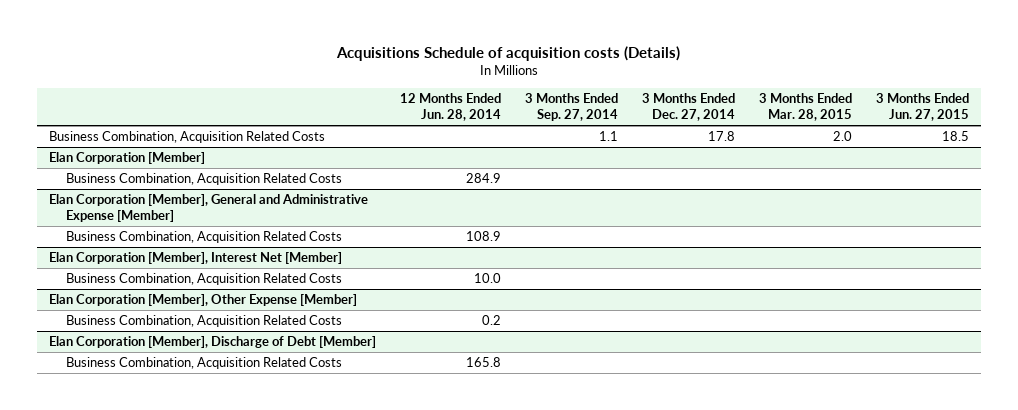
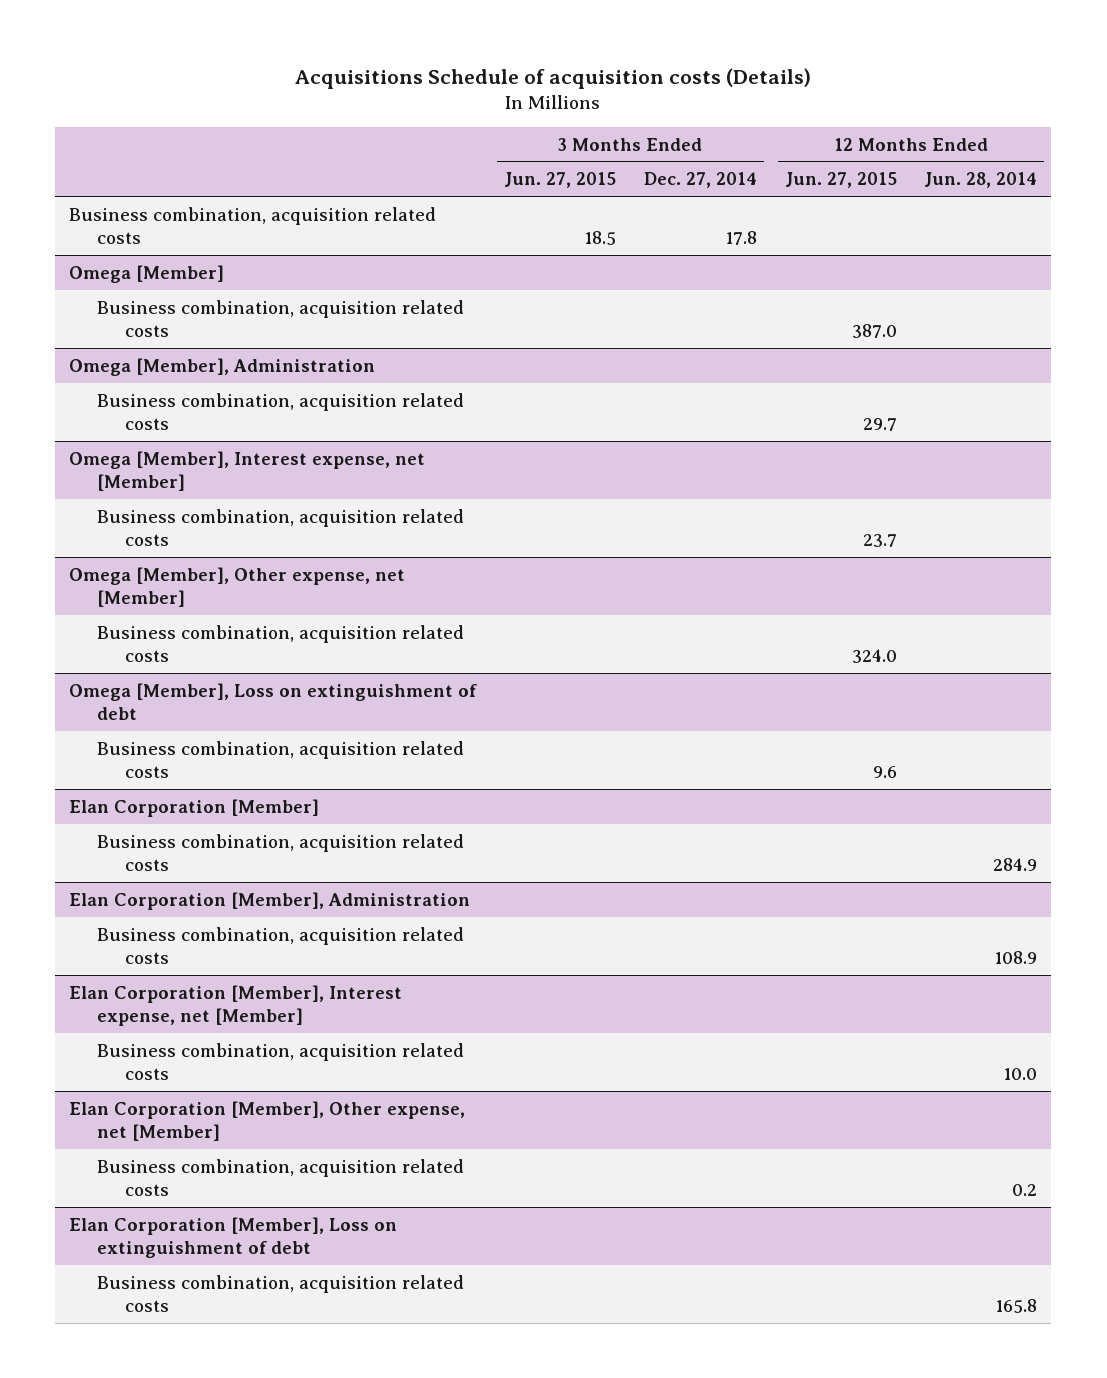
[525,93,619,122] 3 Months Ended Sep. 27, 2014 -> none
[758,93,852,122] 3 Months Ended Mar. 28, 2015 -> none
none -> [784,172,897,189] Jun. 27, 2015
[49,131,326,144] Business Combination, Acquisition Related Costs -> [69,206,437,244] Business combination, acquisition related costs
none -> [69,264,225,283] Omega [Member]
none -> [97,299,465,337] Business combination, acquisition related costs
none -> [69,357,376,376] Omega [Member], Administration
none -> [97,392,465,430] Business combination, acquisition related costs
none -> [69,450,426,491] Omega [Member], Interest expense, net [Member]
none -> [97,508,465,546] Business combination, acquisition related costs
none -> [69,566,406,607] Omega [Member], Other expense, net [Member]
none -> [97,624,465,662] Business combination, acquisition related costs
none -> [69,682,478,720] Omega [Member], Loss on extinguishment of debt
none -> [97,740,465,778] Business combination, acquisition related costs
[49,194,369,222] Elan Corporation [Member], General and Administrative Expense [Member] -> none
[65,231,342,244] Business Combination, Acquisition Related Costs -> none
[65,173,342,186] Business Combination, Acquisition Related Costs -> [97,833,465,871] Business combination, acquisition related costs
none -> [69,891,471,910] Elan Corporation [Member], Administration
none -> [97,926,465,964] Business combination, acquisition related costs
[49,252,343,265] Elan Corporation [Member], Interest Net [Member] -> [69,984,403,1026] Elan Corporation [Member], Interest expense, net [Member]
[65,273,342,286] Business Combination, Acquisition Related Costs -> [97,1042,465,1080] Business combination, acquisition related costs
[49,294,358,307] Elan Corporation [Member], Other Expense [Member] -> [69,1100,466,1141] Elan Corporation [Member], Other expense, net [Member]
[65,315,342,328] Business Combination, Acquisition Related Costs -> [97,1158,465,1196] Business combination, acquisition related costs
[49,336,377,349] Elan Corporation [Member], Discharge of Debt [Member] -> [69,1216,398,1258] Elan Corporation [Member], Loss on extinguishment of debt
[65,357,342,370] Business Combination, Acquisition Related Costs -> [97,1274,465,1312] Business combination, acquisition related costs

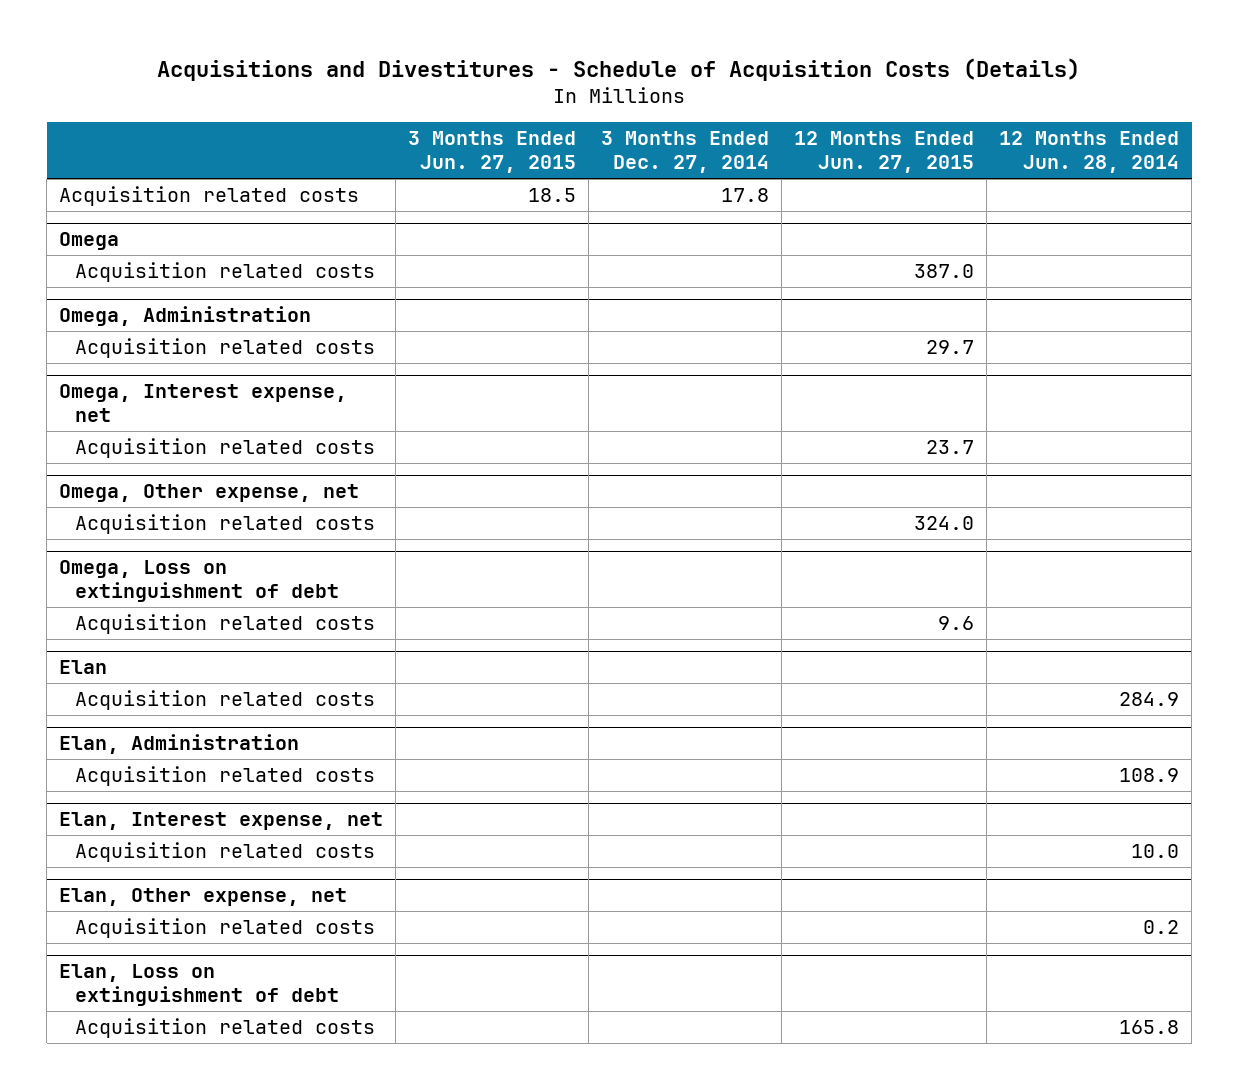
[295,67,812,89] Acquisitions Schedule of acquisition costs (Details) -> [157,57,1081,81] Acquisitions and Divestitures - Schedule of Acquisition Costs (Details)
[69,206,437,244] Business combination, acquisition related costs -> [59,185,360,206] Acquisition related costs
[69,264,225,283] Omega [Member] -> [59,232,120,251] Omega
[97,299,465,337] Business combination, acquisition related costs -> [74,261,375,282] Acquisition related costs
[69,357,376,376] Omega [Member], Administration -> [59,306,312,327] Omega, Administration
[97,392,465,430] Business combination, acquisition related costs -> [74,337,375,358] Acquisition related costs
[69,450,426,491] Omega [Member], Interest expense, net [Member] -> [59,384,348,423] Omega, Interest expense, net
[97,508,465,546] Business combination, acquisition related costs -> [74,437,375,458] Acquisition related costs
[69,566,406,607] Omega [Member], Other expense, net [Member] -> [59,484,360,503] Omega, Other expense, net
[97,624,465,662] Business combination, acquisition related costs -> [74,513,375,534] Acquisition related costs
[69,682,478,720] Omega [Member], Loss on extinguishment of debt -> [59,560,339,603] Omega, Loss on extinguishment of debt
[97,740,465,778] Business combination, acquisition related costs -> [74,613,375,634] Acquisition related costs
[69,798,320,817] Elan Corporation [Member] -> [59,660,108,675] Elan
[97,833,465,871] Business combination, acquisition related costs -> [74,689,375,710] Acquisition related costs
[69,891,471,910] Elan Corporation [Member], Administration -> [59,734,300,755] Elan, Administration
[97,926,465,964] Business combination, acquisition related costs -> [74,765,375,786] Acquisition related costs
[69,984,403,1026] Elan Corporation [Member], Interest expense, net [Member] -> [59,812,384,831] Elan, Interest expense, net
[97,1042,465,1080] Business combination, acquisition related costs -> [74,841,375,862] Acquisition related costs
[69,1100,466,1141] Elan Corporation [Member], Other expense, net [Member] -> [59,888,348,907] Elan, Other expense, net
[97,1158,465,1196] Business combination, acquisition related costs -> [74,917,375,938] Acquisition related costs
[69,1216,398,1258] Elan Corporation [Member], Loss on extinguishment of debt -> [59,964,339,1007] Elan, Loss on extinguishment of debt
[97,1274,465,1312] Business combination, acquisition related costs -> [74,1017,375,1038] Acquisition related costs

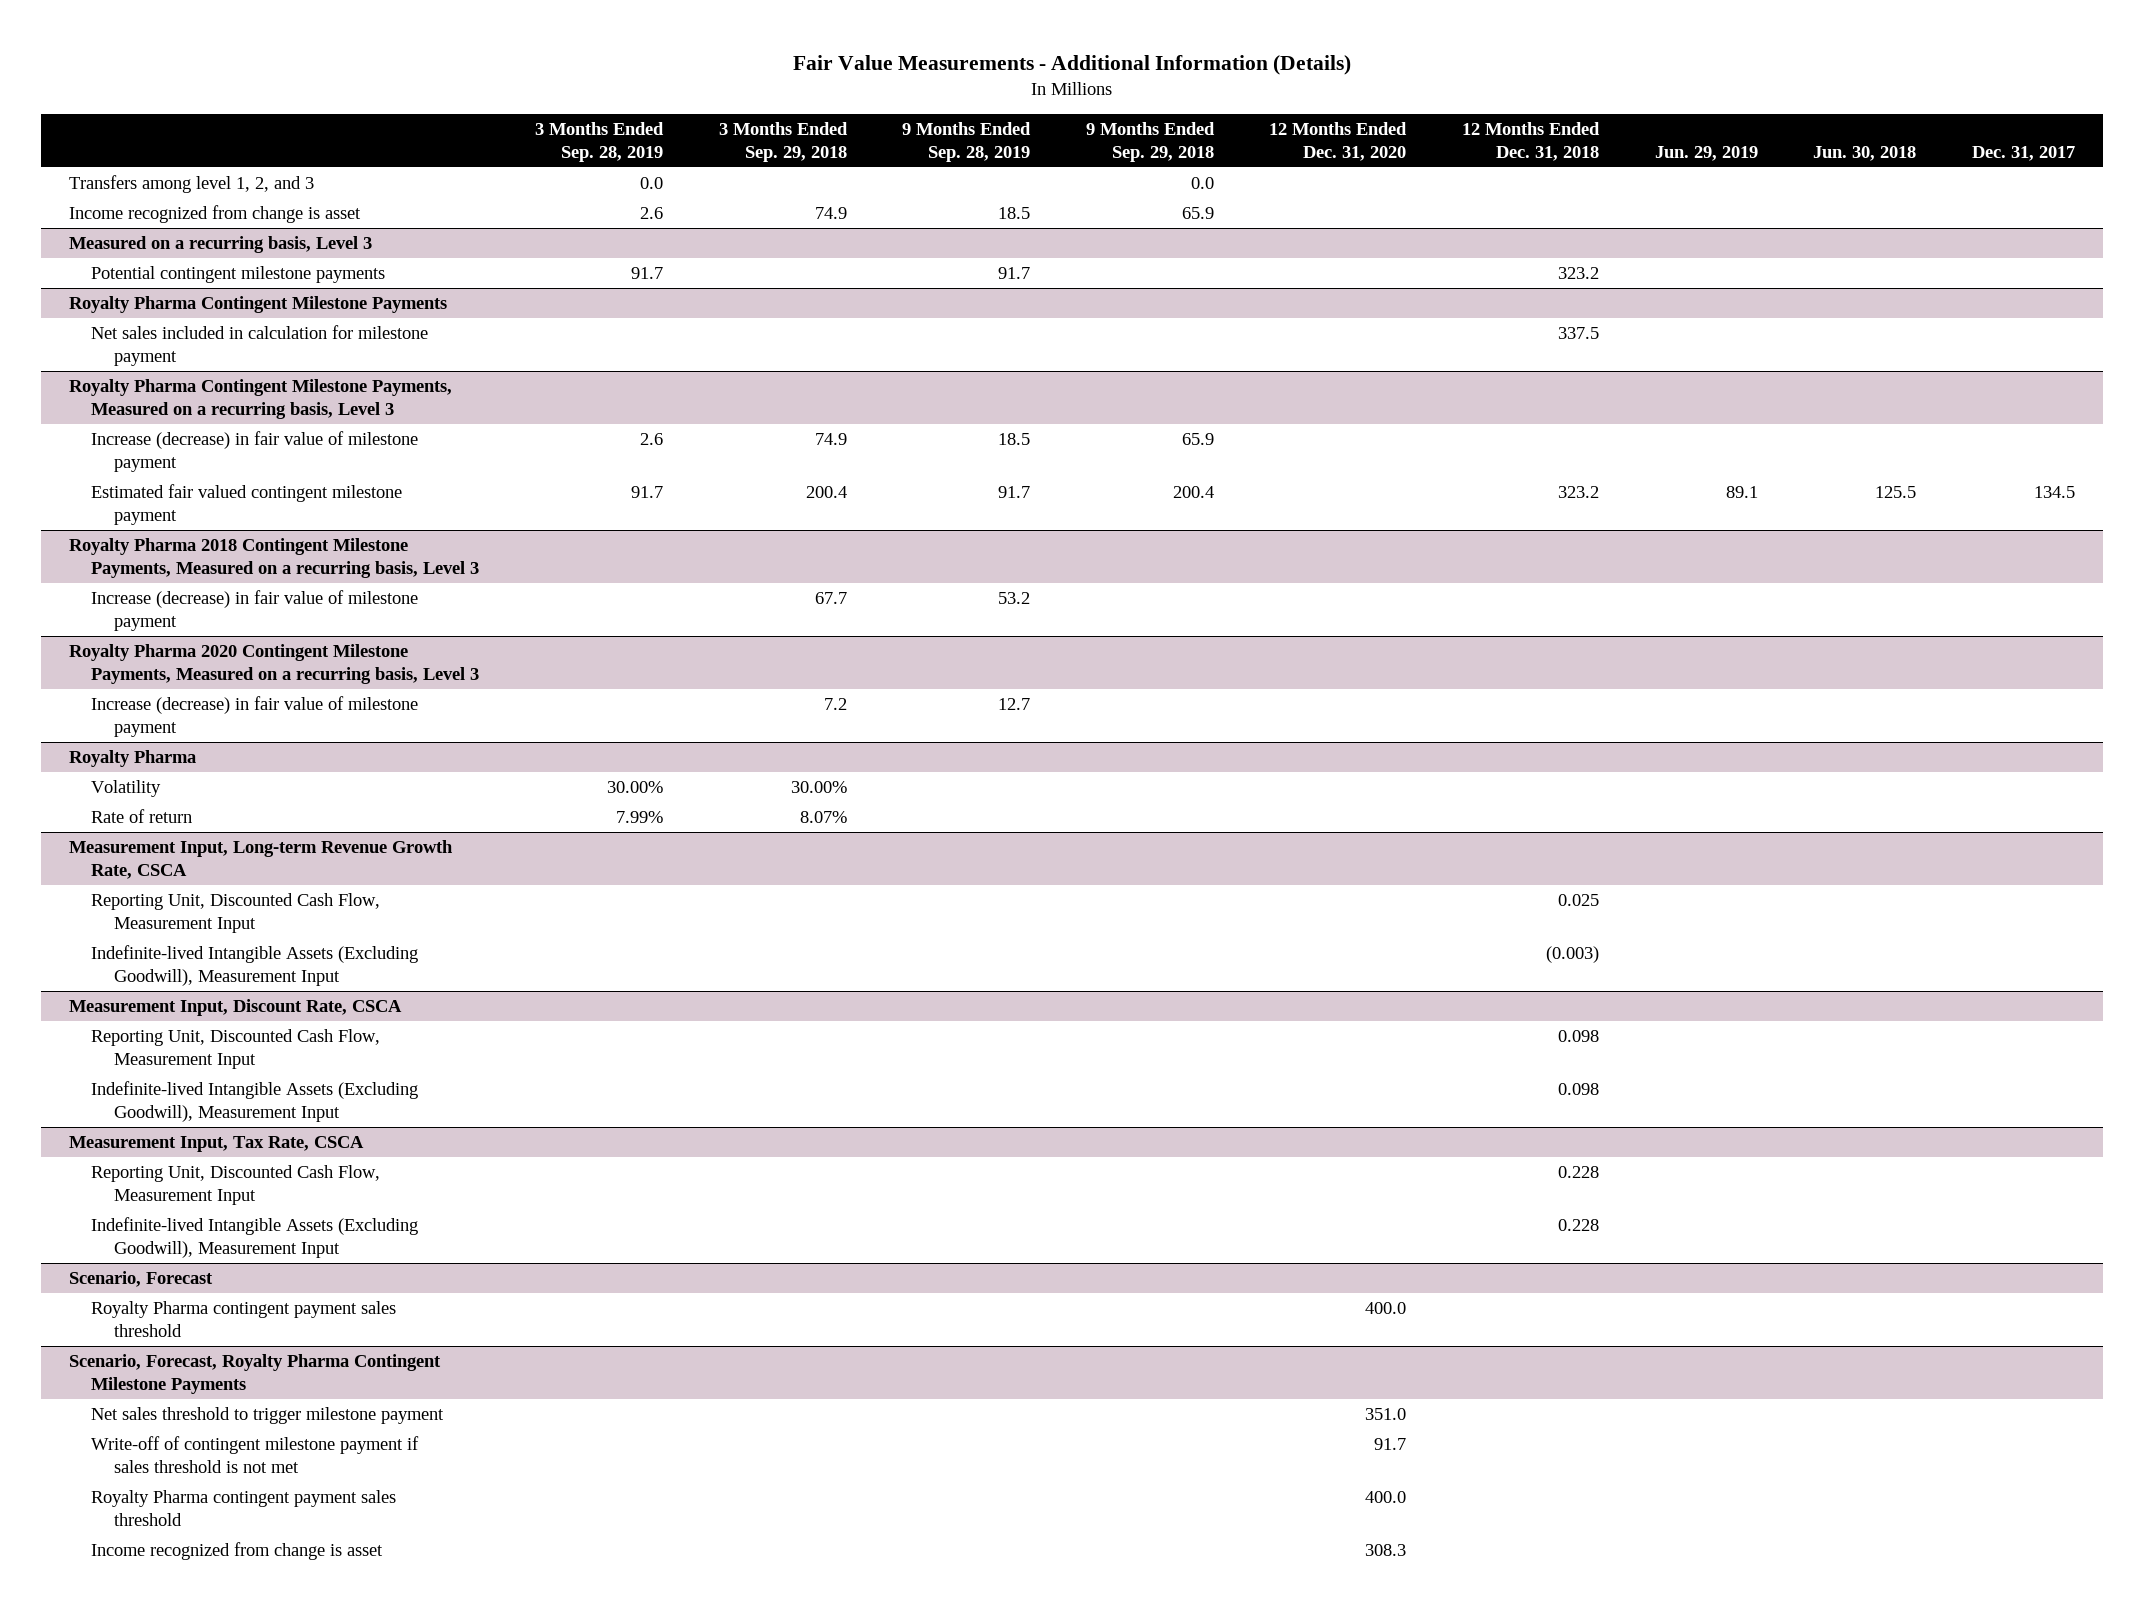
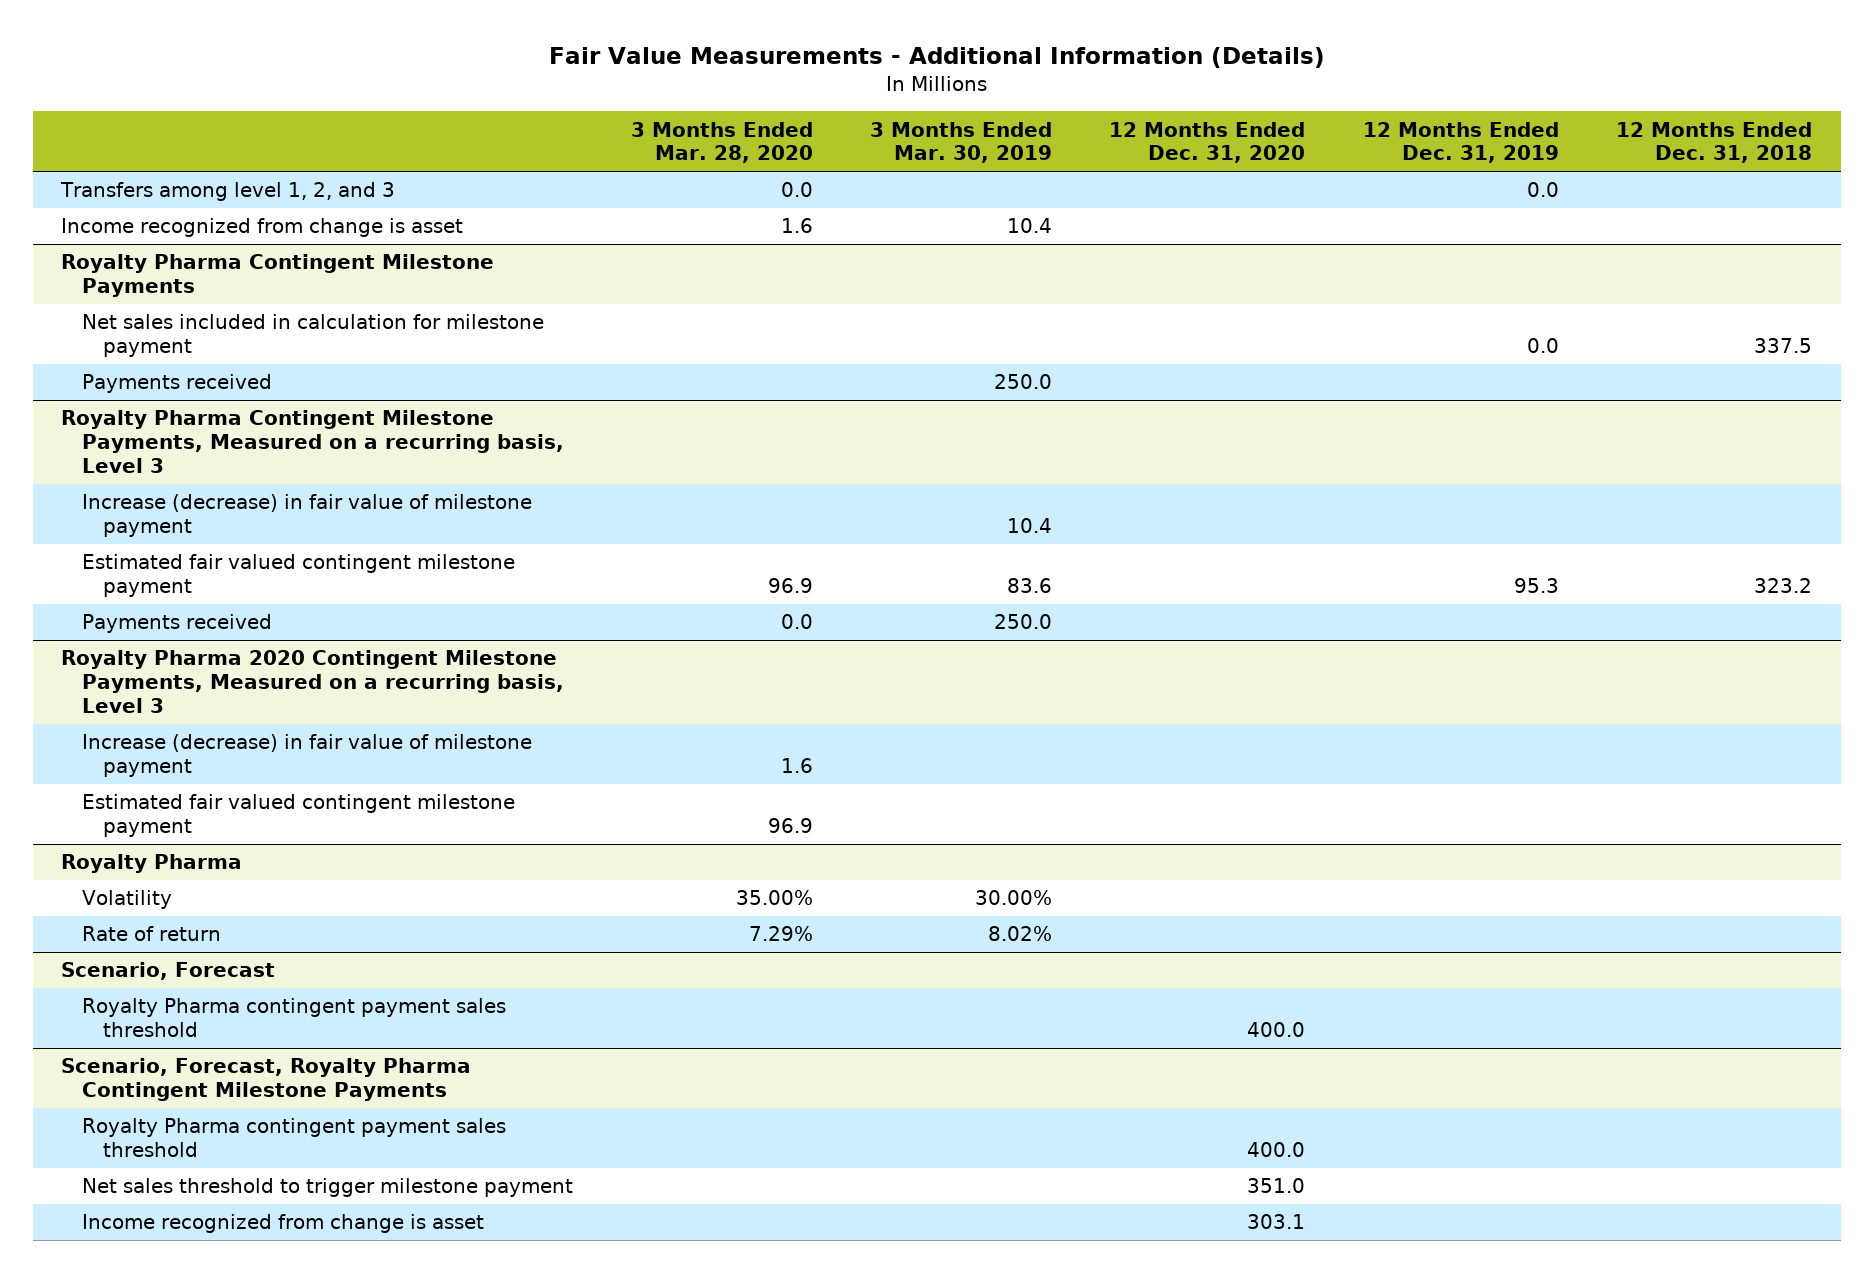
[534,121,664,162] 3 Months Ended Sep. 28, 2019 -> none
[718,121,848,162] 3 Months Ended Sep. 29, 2018 -> none
[902,121,1032,162] 9 Months Ended Sep. 28, 2019 -> none
[1085,121,1215,162] 9 Months Ended Sep. 29, 2018 -> none
[1654,145,1758,161] Jun. 29, 2019 -> none
[1813,145,1917,161] Jun. 30, 2018 -> none
[1971,145,2075,161] Dec. 31, 2017 -> none
none -> [630,121,813,164] 3 Months Ended Mar. 28, 2020
none -> [869,121,1052,164] 3 Months Ended Mar. 30, 2019
none -> [1362,121,1559,164] 12 Months Ended Dec. 31, 2019
[68,236,372,254] Measured on a recurring basis, Level 3 -> none
[91,266,386,284] Potential contingent milestone payments -> none
none -> [82,374,273,394] Payments received
[68,538,480,579] Royalty Pharma 2018 Contingent Milestone Payments, Measured on a recurring basis, Level 3 -> none
[91,590,419,632] Increase (decrease) in fair value of milestone payment -> none
none -> [82,614,273,634] Payments received
none -> [82,794,516,838] Estimated fair valued contingent milestone payment
[68,840,453,880] Measurement Input, Long-term Revenue Growth Rate, CSCA -> none
[91,893,381,934] Reporting Unit, Discounted Cash Flow, Measurement Input -> none
[91,945,419,987] Indefinite-lived Intangible Assets (Excluding Goodwill), Measurement Input -> none
[68,999,402,1017] Measurement Input, Discount Rate, CSCA -> none
[91,1029,381,1070] Reporting Unit, Discounted Cash Flow, Measurement Input -> none
[91,1081,419,1123] Indefinite-lived Intangible Assets (Excluding Goodwill), Measurement Input -> none
[68,1136,364,1153] Measurement Input, Tax Rate, CSCA -> none
[91,1165,381,1206] Reporting Unit, Discounted Cash Flow, Measurement Input -> none
[91,1217,419,1259] Indefinite-lived Intangible Assets (Excluding Goodwill), Measurement Input -> none
[91,1436,420,1474] Write-off of contingent milestone payment if sales threshold is not met -> none
[91,1407,445,1425] Net sales threshold to trigger milestone payment -> [82,1178,574,1198] Net sales threshold to trigger milestone payment
[1365,1544,1407,1557] 308.3 -> [1247,1214,1306,1230] 303.1

